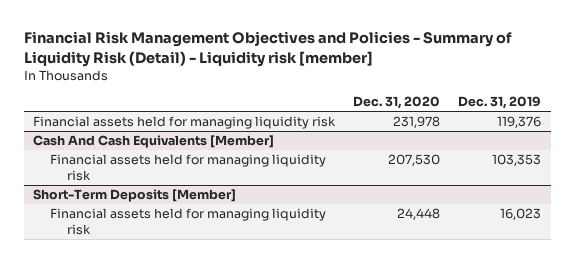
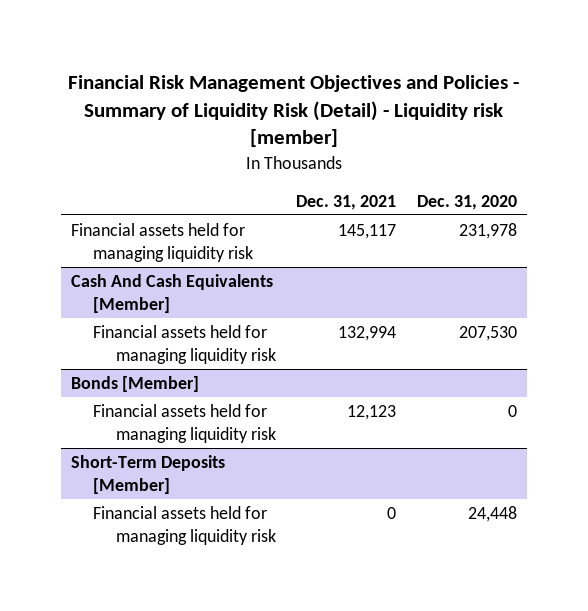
[458,96,542,110] Dec. 31, 2019 -> none
none -> [296,194,397,210] Dec. 31, 2021
none -> [70,375,199,392] Bonds [Member]
none -> [93,403,277,444] Financial assets held for managing liquidity risk

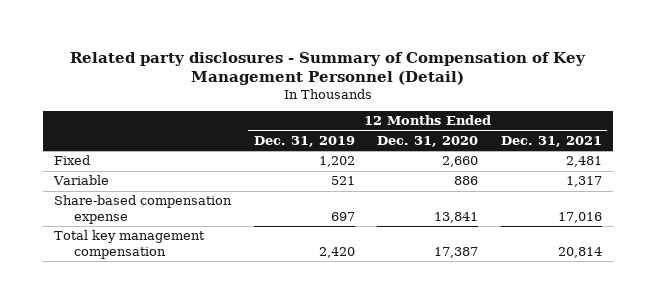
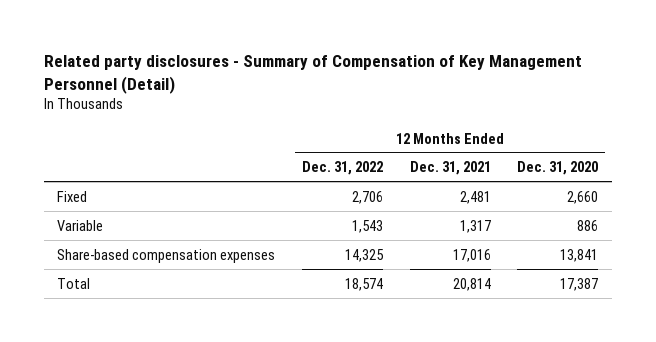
[253,135,355,147] Dec. 31, 2019 -> none
none -> [302,161,384,176] Dec. 31, 2022
[54,195,233,224] Share-based compensation expense -> [57,248,276,263] Share-based compensation expenses
[54,230,206,259] Total key management compensation -> [57,277,91,289] Total

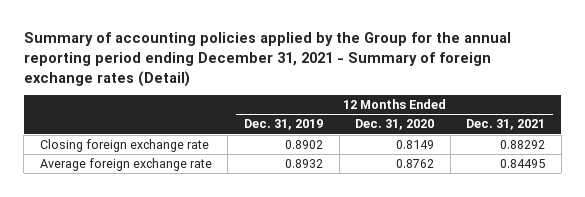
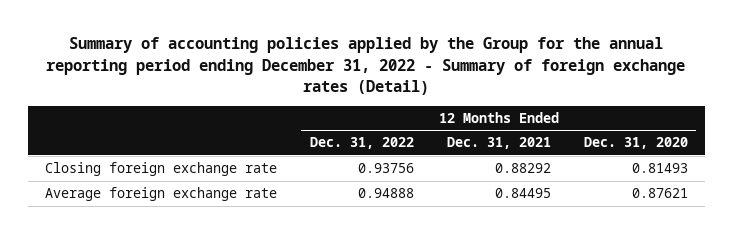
[23,32,511,87] Summary of accounting policies applied by the Group for the annual reporting period ending December 31, 2021 - Summary of foreign exchange rates (Detail) -> [46,37,686,95] Summary of accounting policies applied by the Group for the annual reporting period ending December 31, 2022 - Summary of foreign exchange rates (Detail)
[244,119,324,131] Dec. 31, 2019 -> none
none -> [309,137,414,150] Dec. 31, 2022
[396,140,435,150] 0.8149 -> [632,163,689,174] 0.81493
[396,159,435,169] 0.8762 -> [632,188,689,199] 0.87621

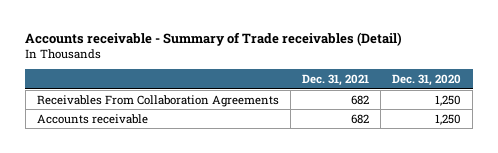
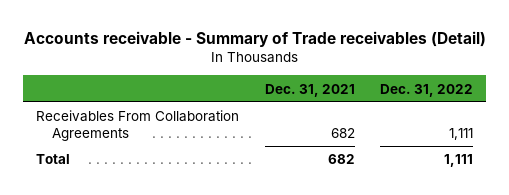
[392,73,462,86] Dec. 31, 2020 -> none
none -> [380,83,474,97] Dec. 31, 2022
[36,113,148,124] Accounts receivable -> [35,154,70,165] Total

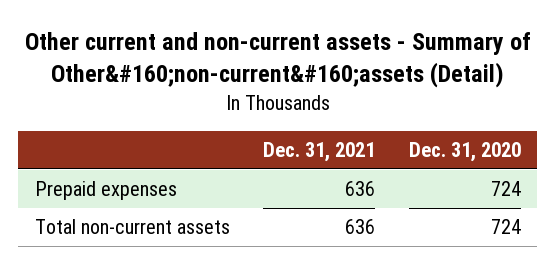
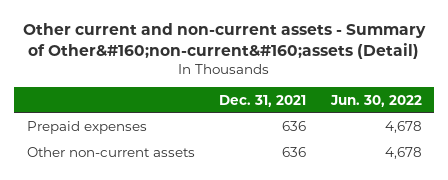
[408,141,521,162] Dec. 31, 2020 -> none
none -> [329,94,422,107] Jun. 30, 2022
[34,219,230,235] Total non-current assets -> [26,147,195,158] Other non-current assets

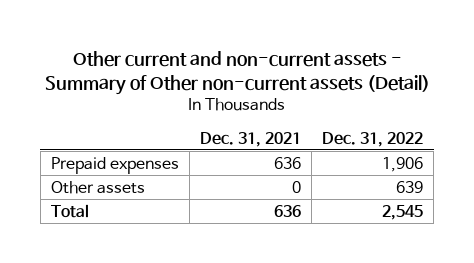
[23,23,427,59] Other current and non-current assets - Summary of Other&#160;non-current&#160;assets (Detail) -> [44,50,430,95] Other current and non-current assets - Summary of Other non-current assets (Detail)
[329,94,422,107] Jun. 30, 2022 -> none
none -> [322,131,424,147] Dec. 31, 2022
none -> [50,180,145,194] Other assets
[26,147,195,158] Other non-current assets -> [50,203,89,218] Total

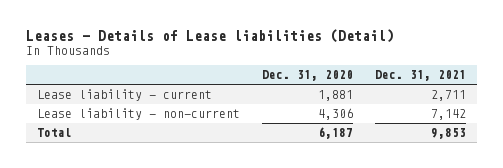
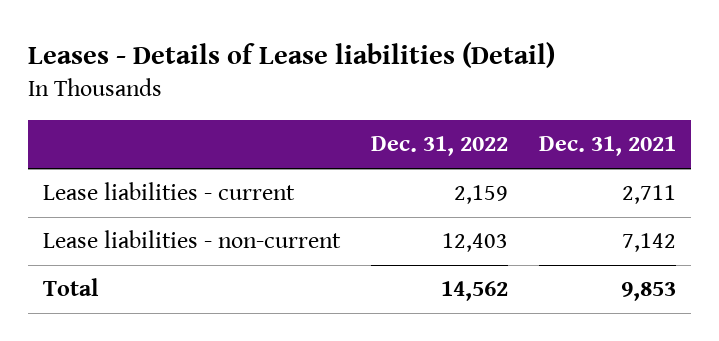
[261,70,353,82] Dec. 31, 2020 -> none
none -> [370,136,508,157] Dec. 31, 2022
[36,89,212,102] Lease liability - current -> [42,182,295,201] Lease liabilities - current
[36,108,240,121] Lease liability - non-current -> [42,230,341,249] Lease liabilities - non-current

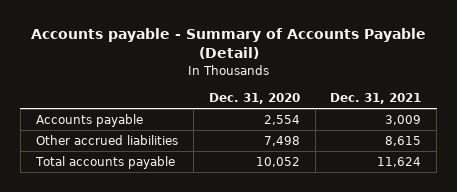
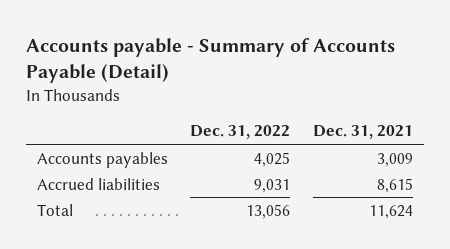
[208,93,300,105] Dec. 31, 2020 -> none
none -> [190,125,291,140] Dec. 31, 2022
[35,114,143,128] Accounts payable -> [37,151,169,168] Accounts payables
[35,135,178,146] Other accrued liabilities -> [37,177,161,190] Accrued liabilities
[34,156,175,170] Total accounts payable -> [37,203,74,216] Total

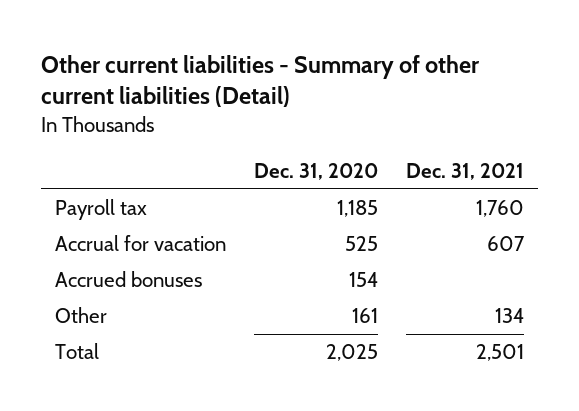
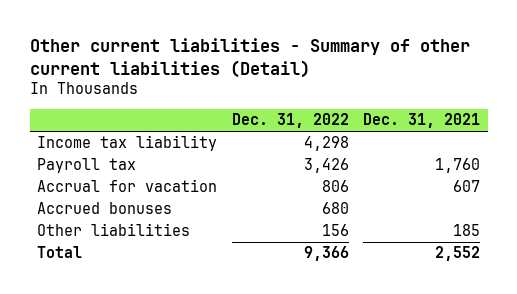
[253,162,378,180] Dec. 31, 2020 -> none
none -> [231,113,349,129] Dec. 31, 2022
none -> [36,135,217,152] Income tax liability
[54,307,107,324] Other -> [36,223,190,237] Other liabilities
[494,308,524,324] 134 -> [453,224,481,237] 185
[475,344,524,362] 2,501 -> [435,246,481,262] 2,552

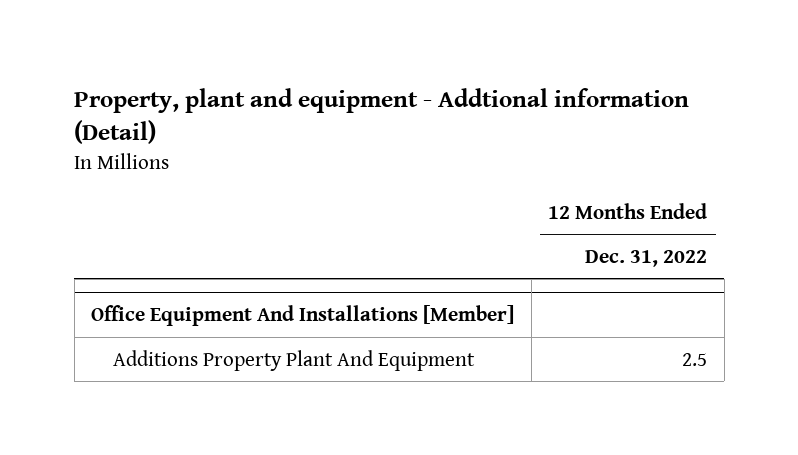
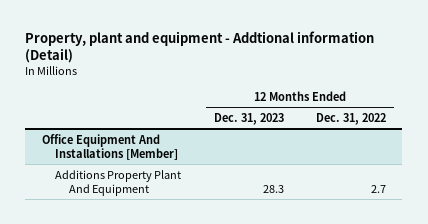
none -> [213,112,284,125] Dec. 31, 2023
[682,352,708,366] 2.5 -> [371,184,387,193] 2.7

